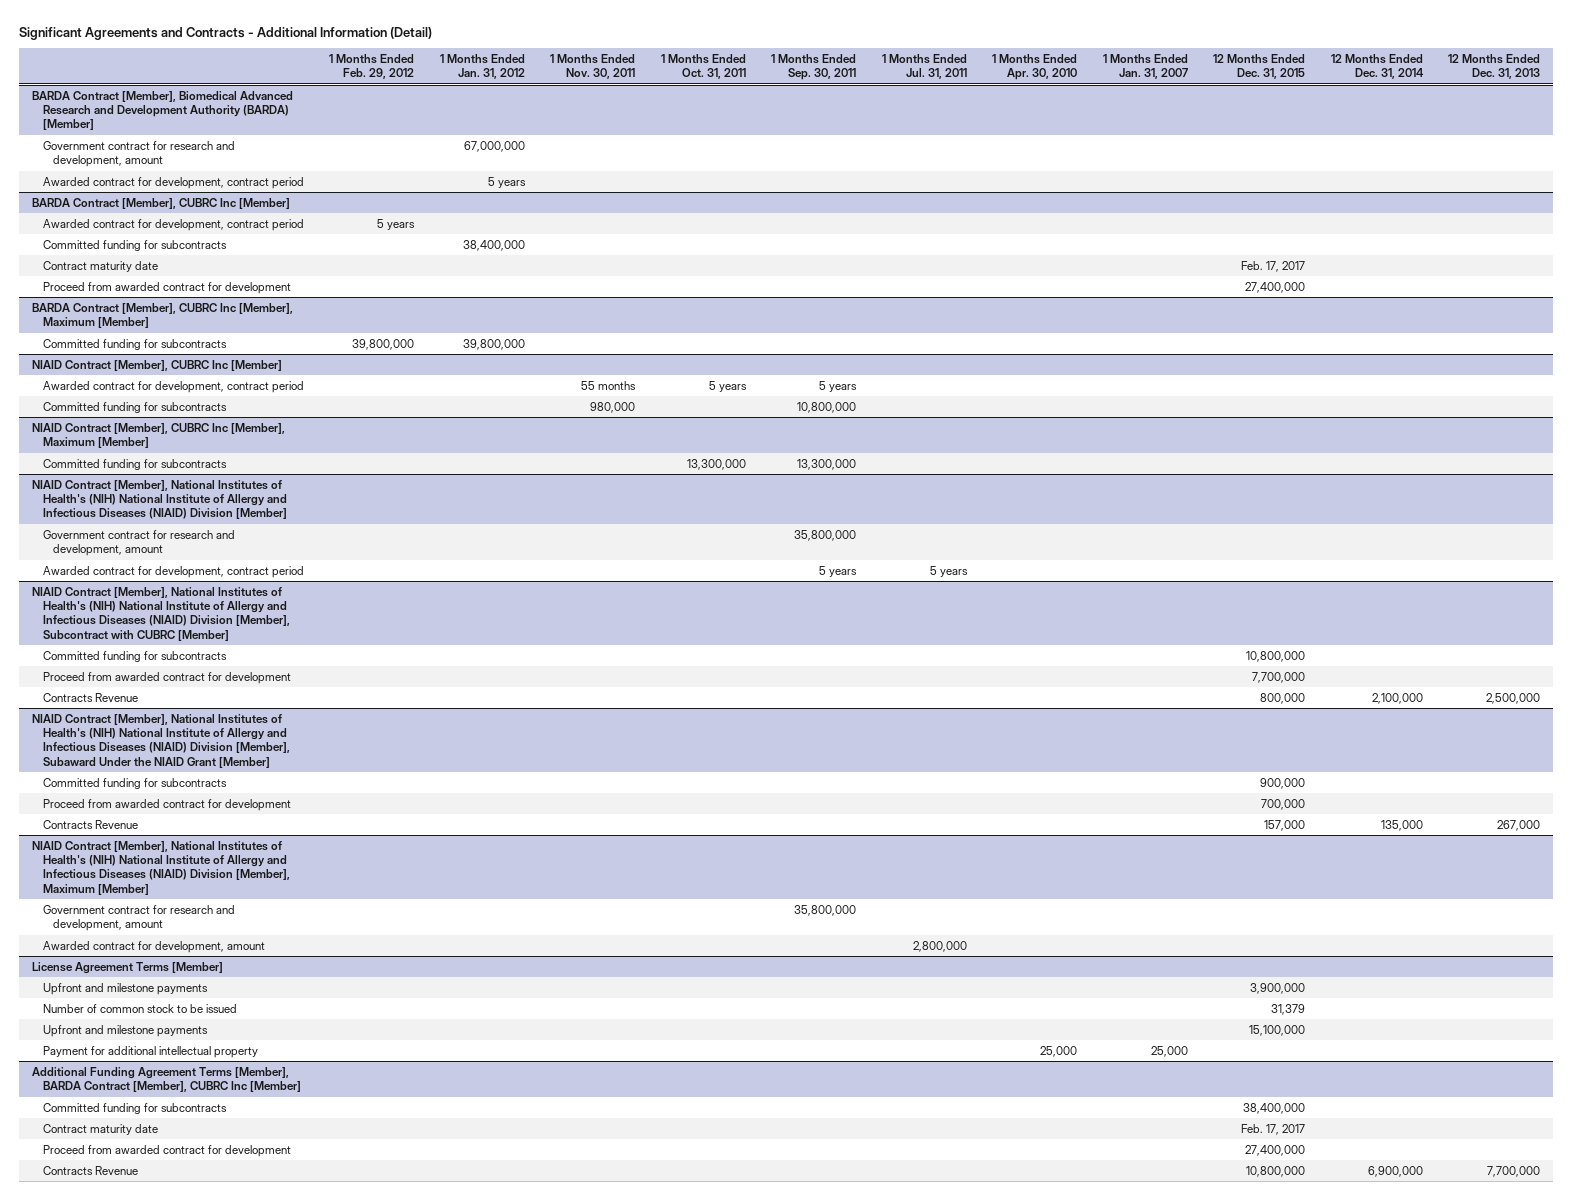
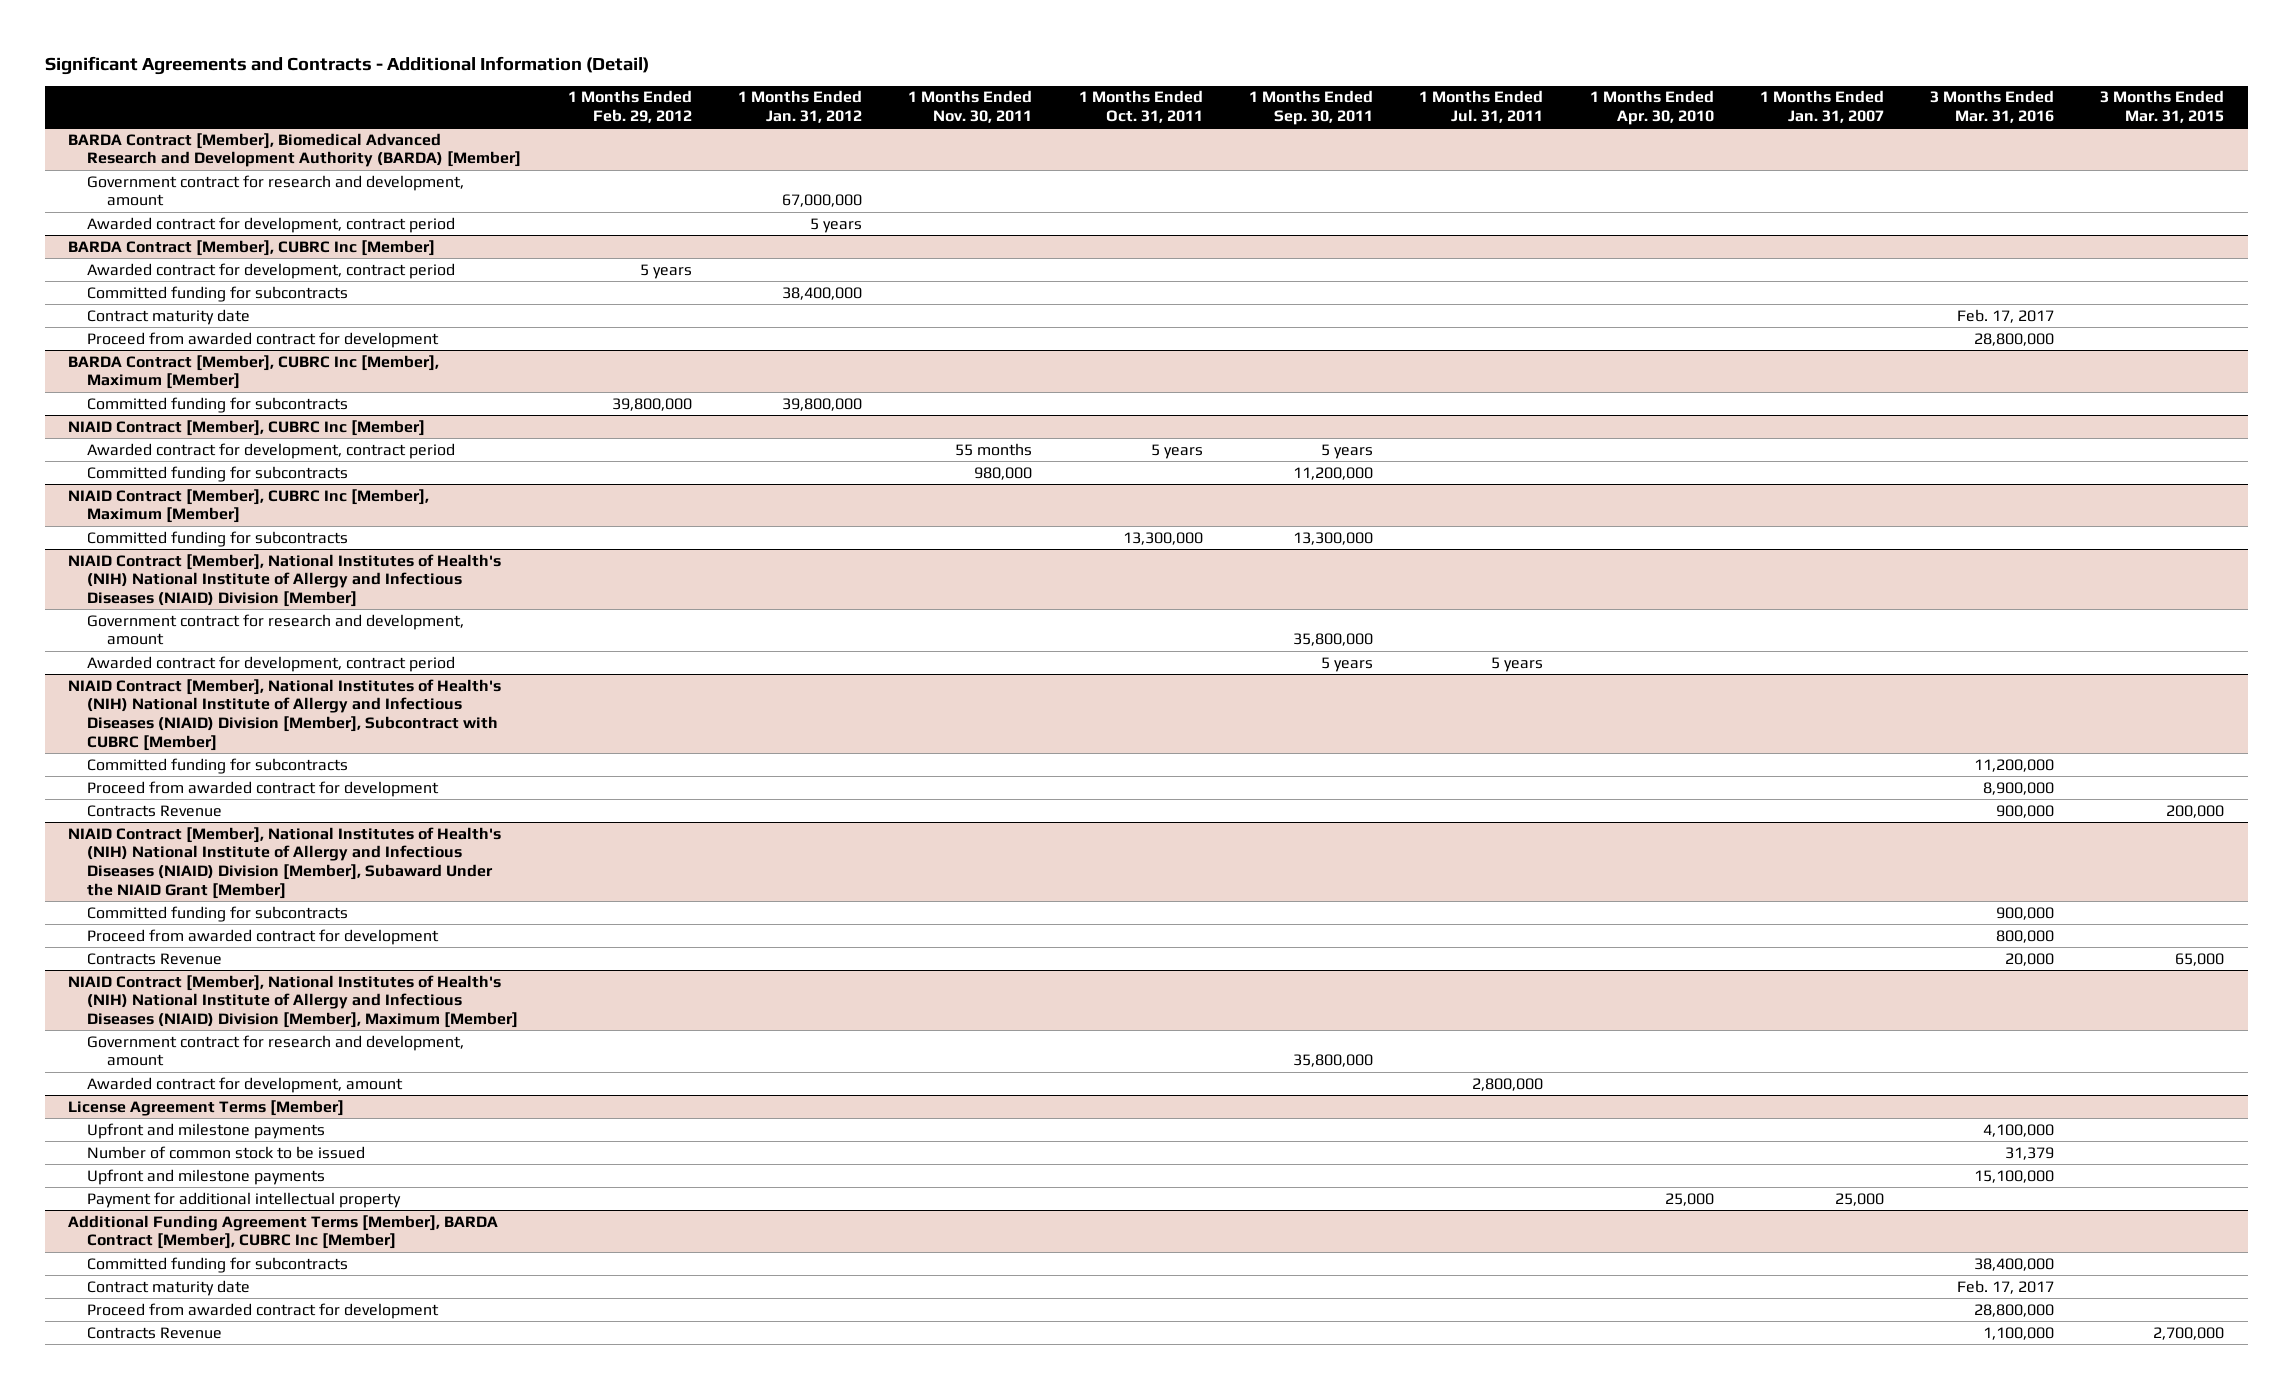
[1213,54,1306,80] 12 Months Ended Dec. 31, 2015 -> none
[1330,54,1424,80] 12 Months Ended Dec. 31, 2014 -> none
[1448,54,1541,80] 12 Months Ended Dec. 31, 2013 -> none
none -> [1930,90,2055,124] 3 Months Ended Mar. 31, 2016
none -> [2100,90,2225,124] 3 Months Ended Mar. 31, 2015
[797,401,857,413] 10,800,000 -> [1292,466,1373,480] 11,200,000

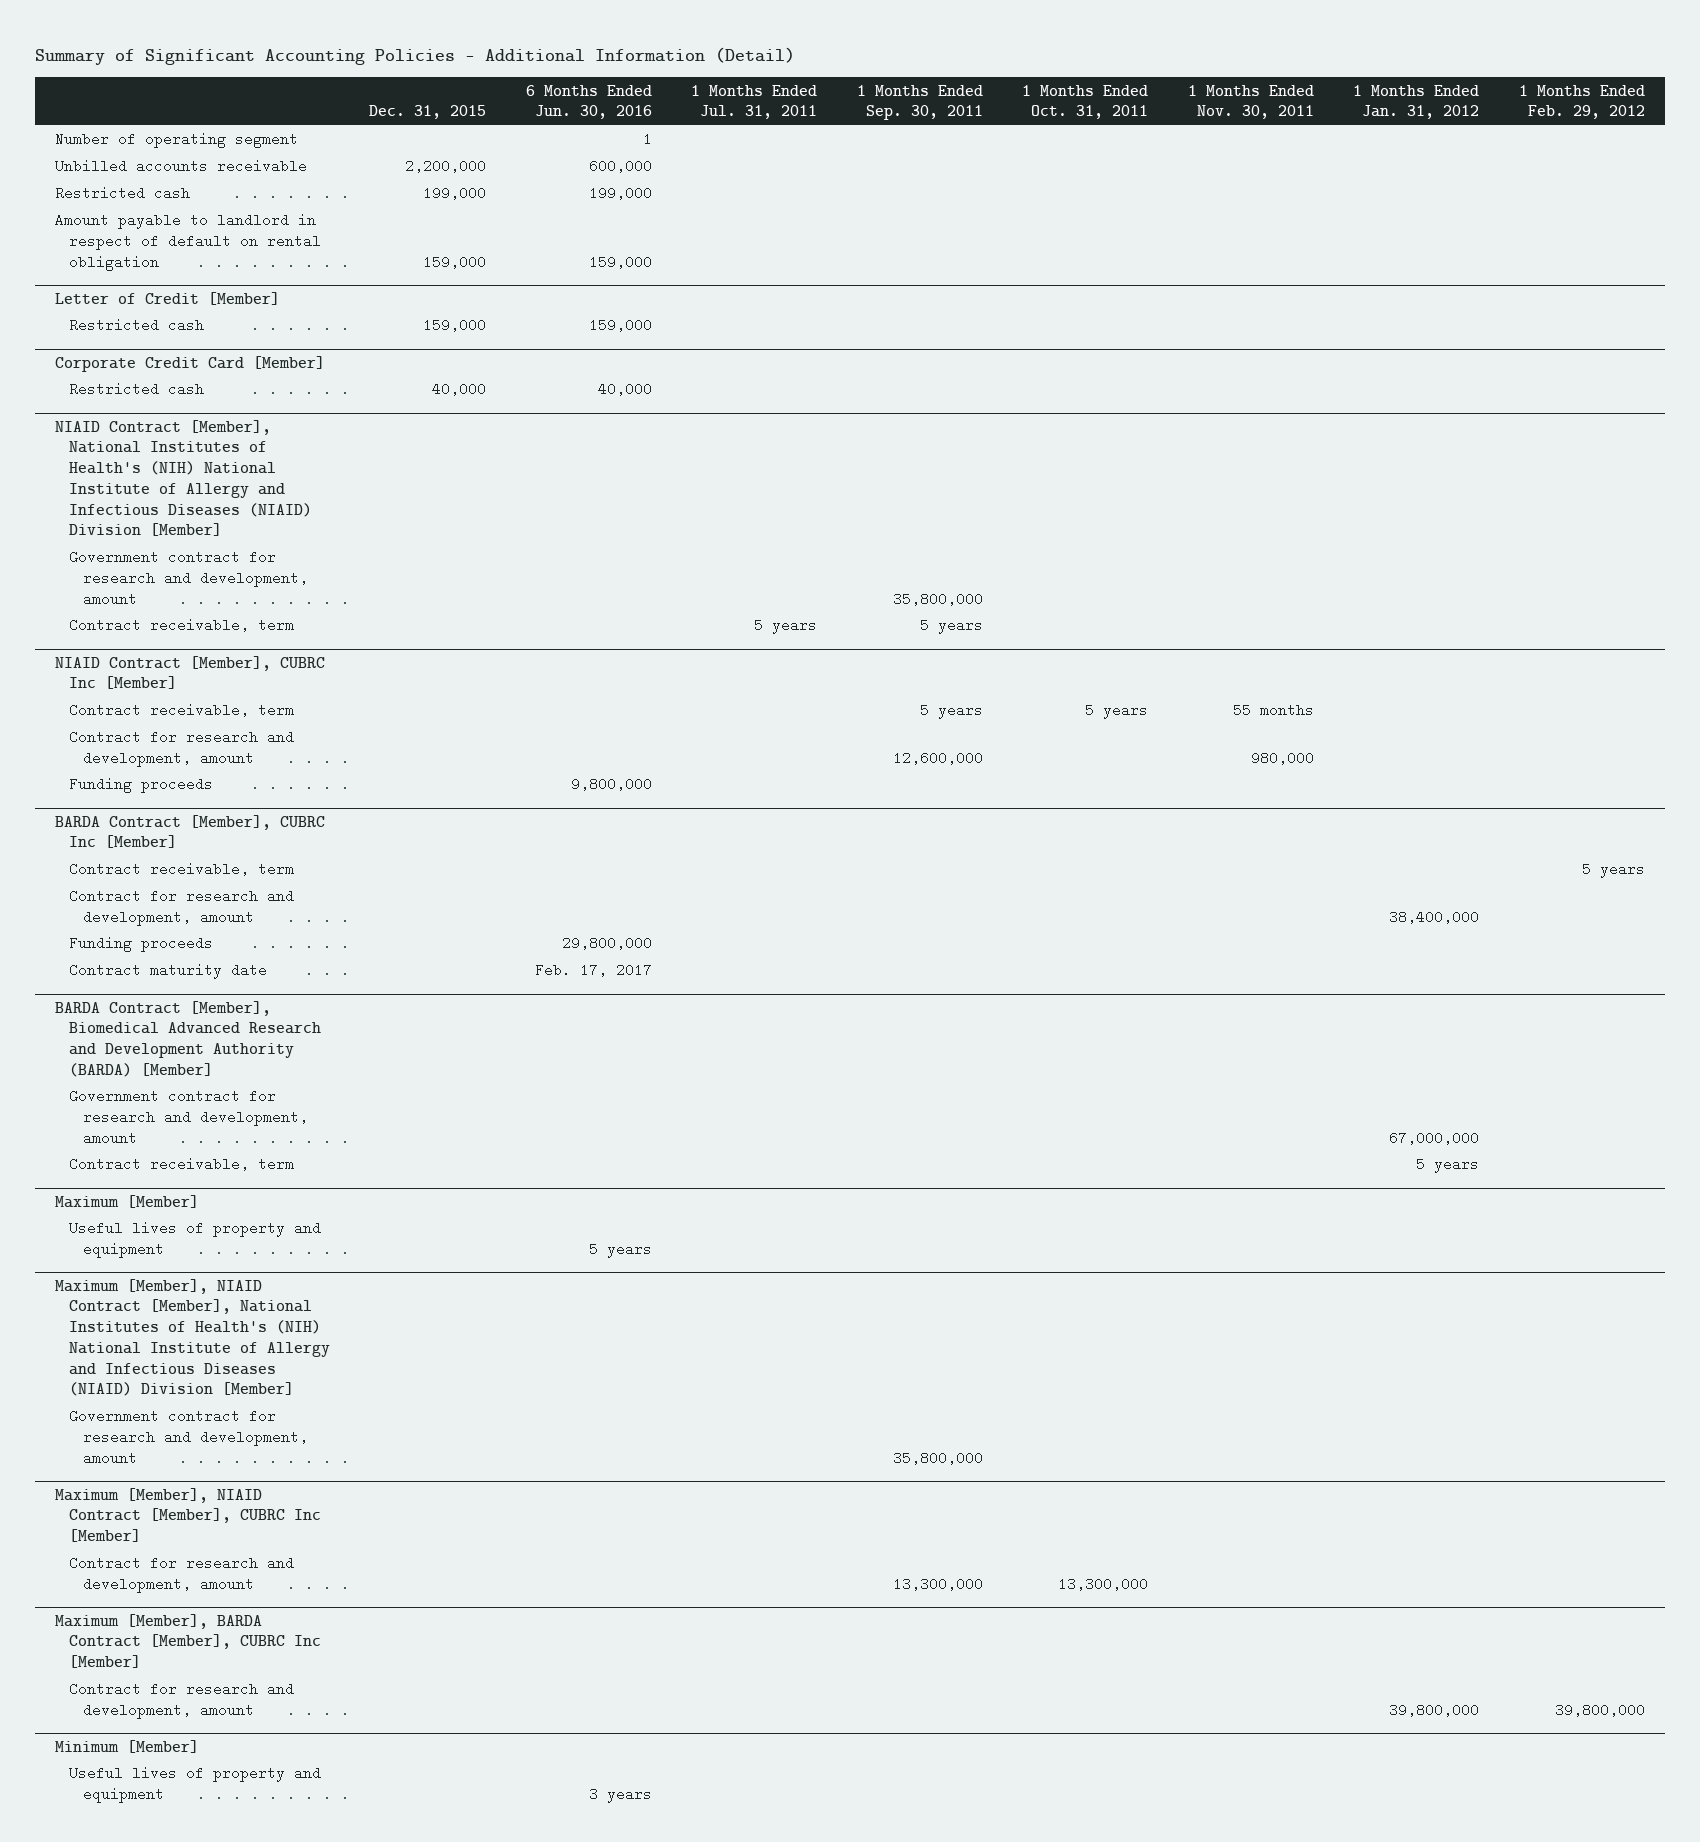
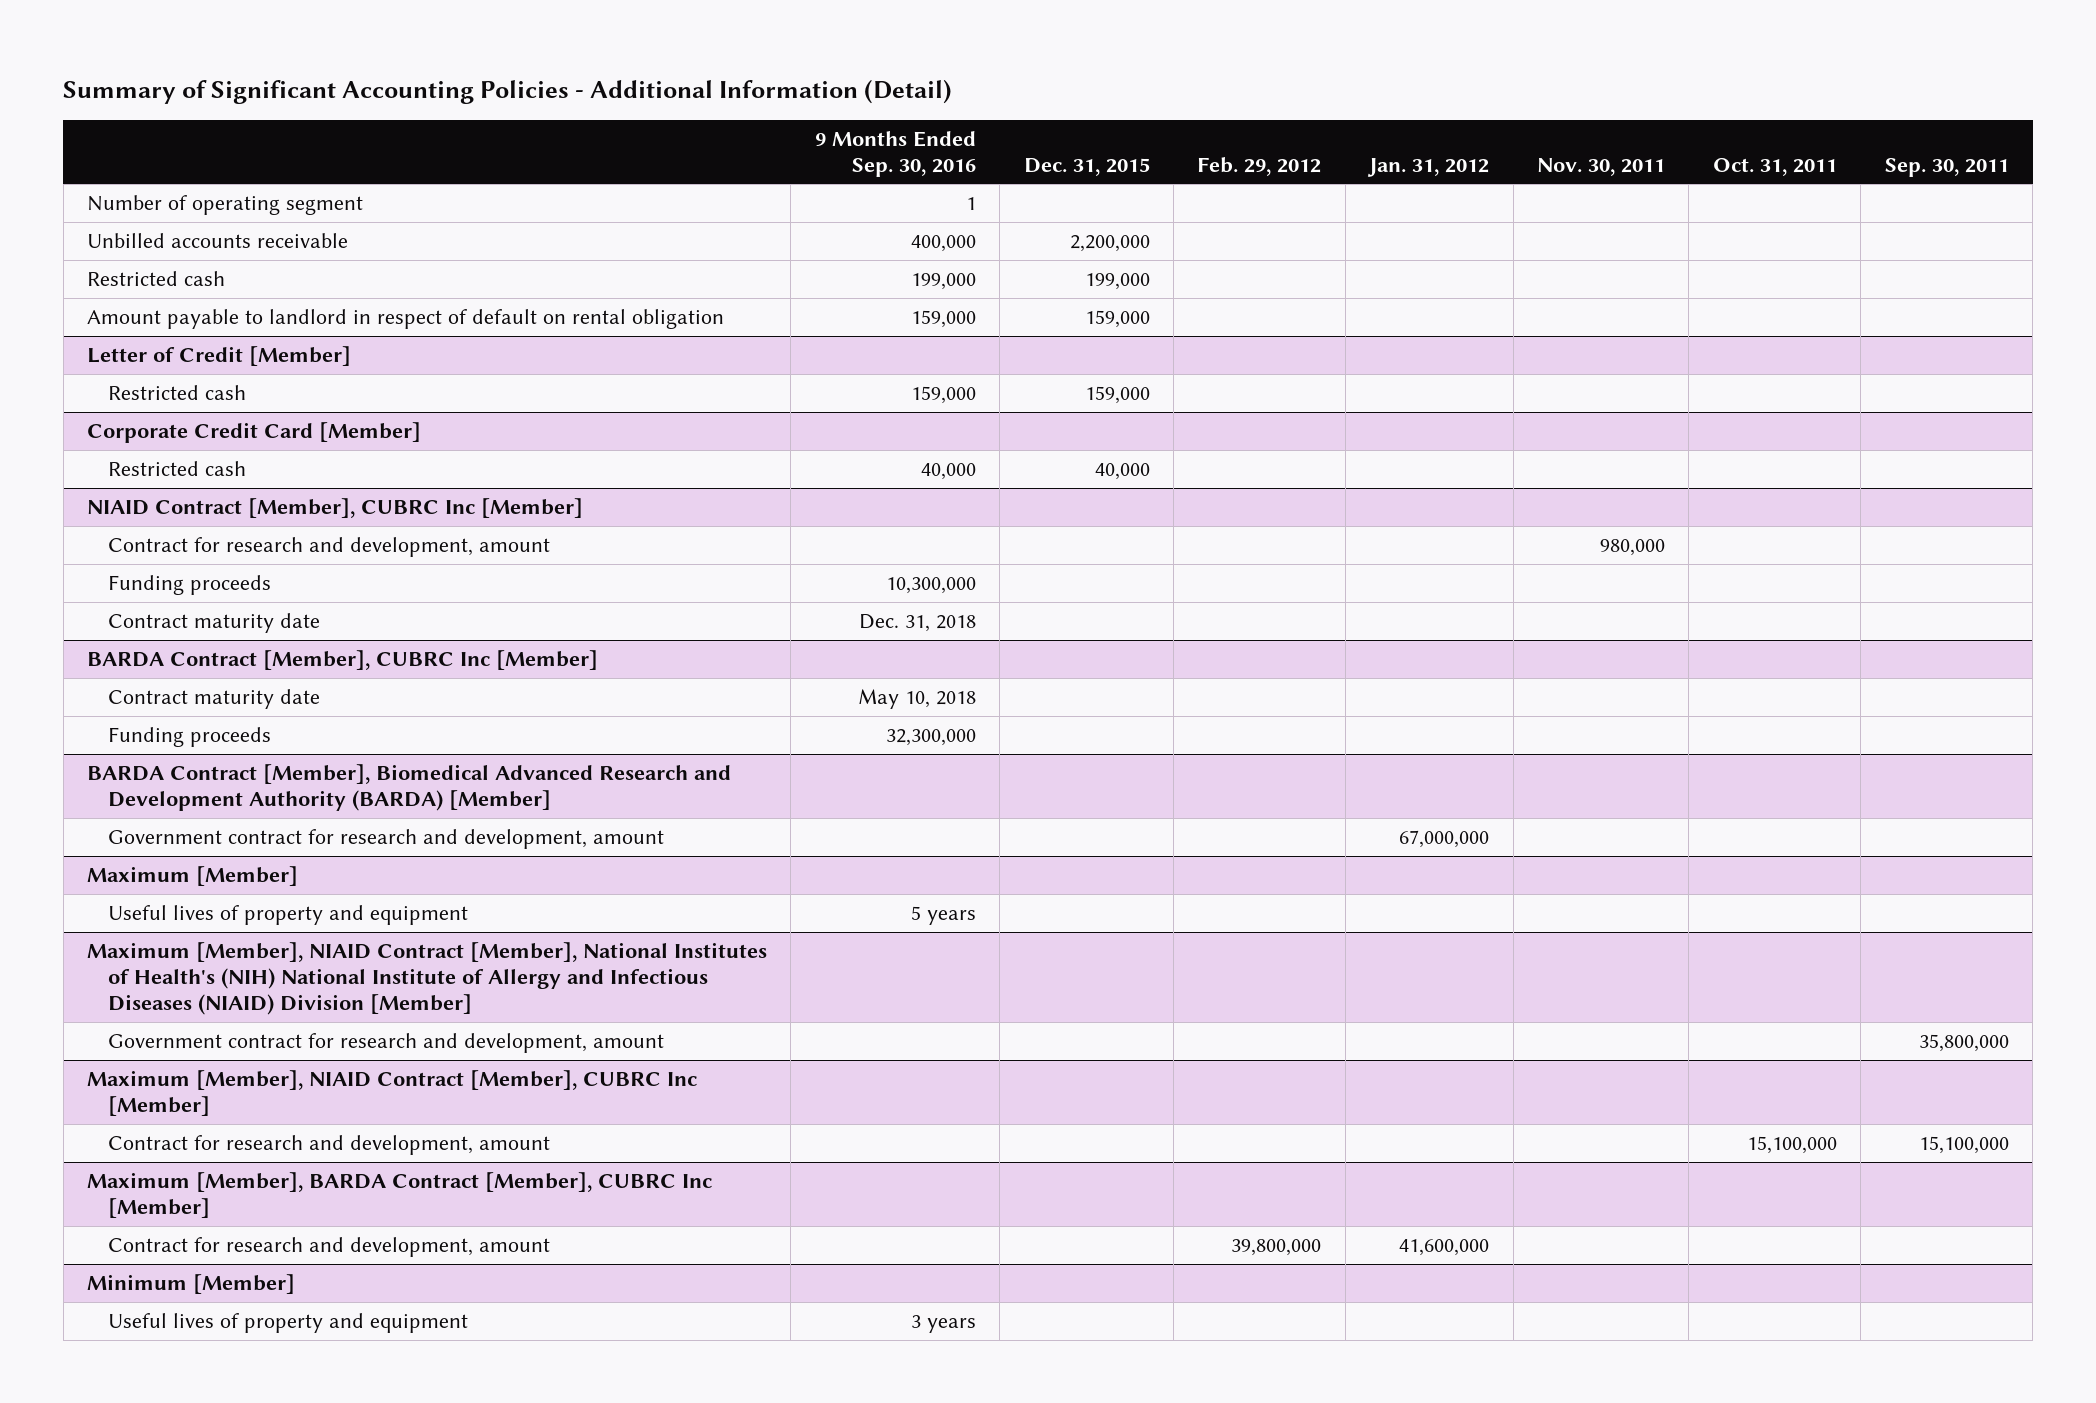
[525,84,652,120] 6 Months Ended Jun. 30, 2016 -> none
[691,84,818,120] 1 Months Ended Jul. 31, 2011 -> none
[856,84,983,121] 1 Months Ended Sep. 30, 2011 -> none
[1022,84,1149,120] 1 Months Ended Oct. 31, 2011 -> none
[1187,84,1314,120] 1 Months Ended Nov. 30, 2011 -> none
[1353,84,1480,120] 1 Months Ended Jan. 31, 2012 -> none
[1518,84,1645,120] 1 Months Ended Feb. 29, 2012 -> none
none -> [814,130,976,177] 9 Months Ended Sep. 30, 2016
none -> [1197,156,1322,176] Feb. 29, 2012
none -> [1367,157,1490,177] Jan. 31, 2012
none -> [1537,157,1666,176] Nov. 30, 2011
none -> [1712,157,1837,176] Oct. 31, 2011
none -> [1884,157,2009,177] Sep. 30, 2011
[55,419,312,537] NIAID Contract [Member], National Institutes of Health's (NIH) National Institute of Allergy and Infectious Diseases (NIAID) Division [Member] -> none
[68,550,308,606] Government contract for research and development, amount -> none
[68,618,294,633] Contract receivable, term -> none
[68,703,294,718] Contract receivable, term -> none
none -> [107,612,320,633] Contract maturity date
[68,862,294,877] Contract receivable, term -> none
[68,889,294,927] Contract for research and development, amount -> none
[68,936,213,953] Funding proceeds -> [107,726,271,747] Funding proceeds
[68,1157,294,1172] Contract receivable, term -> none

